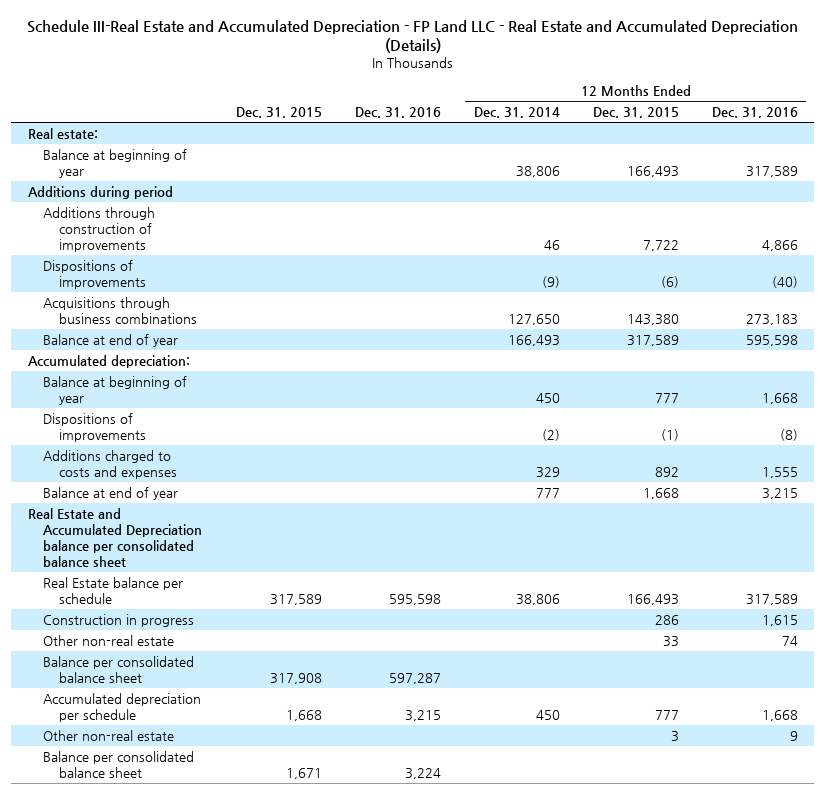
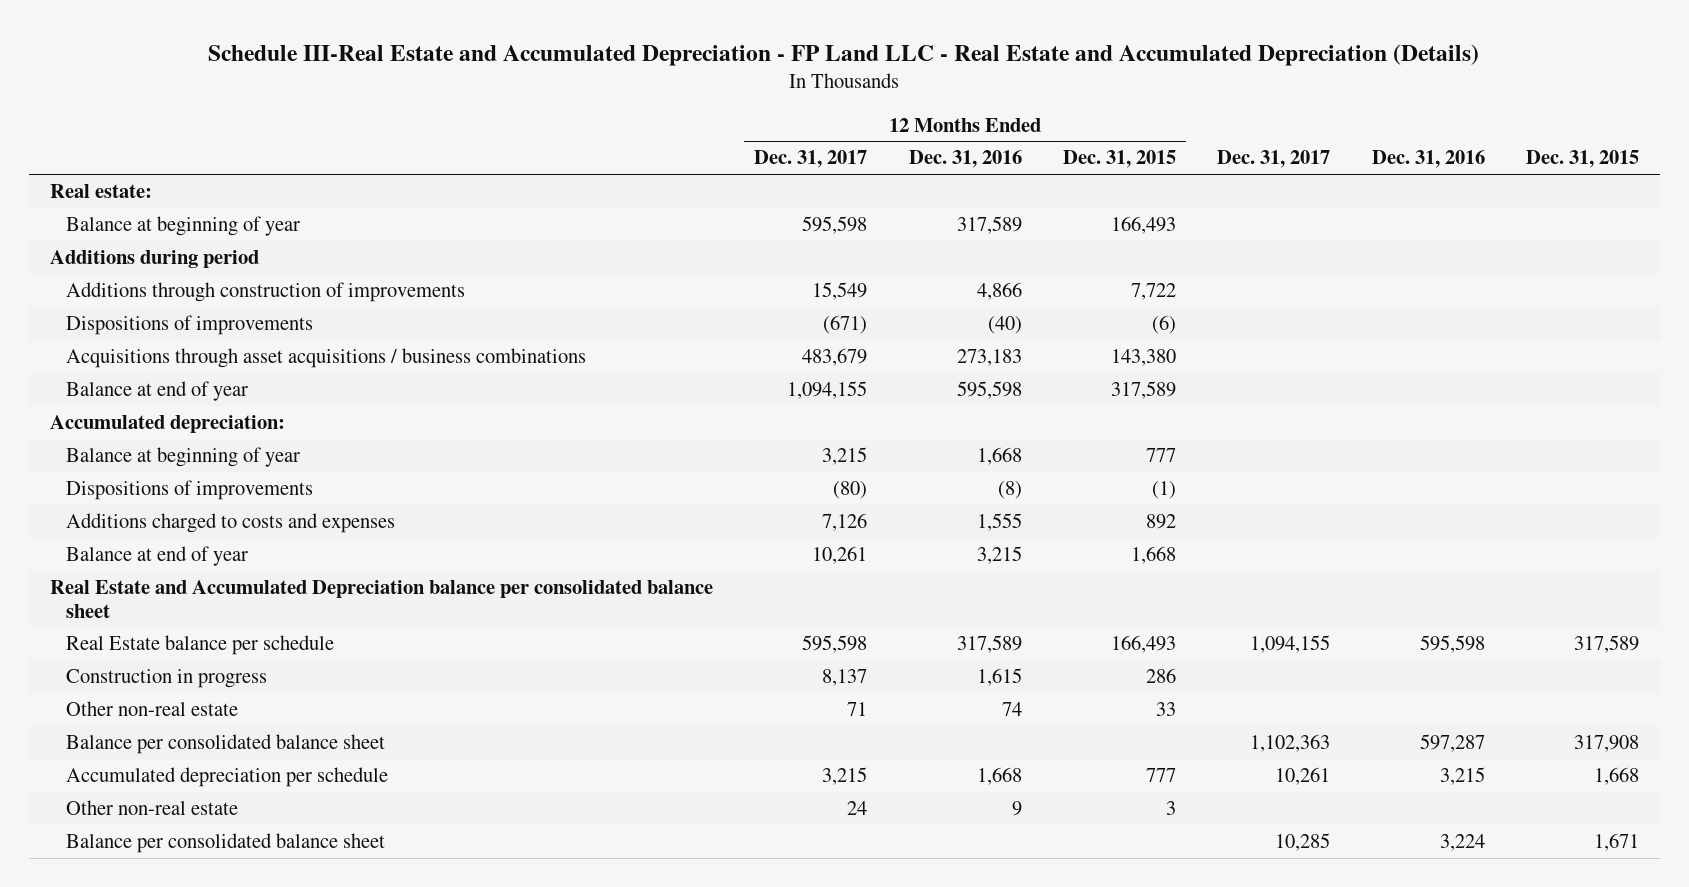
[473,107,560,119] Dec. 31, 2014 -> none
none -> [754,150,868,169] Dec. 31, 2017
none -> [1217,150,1331,169] Dec. 31, 2017
[43,297,197,324] Acquisitions through business combinations -> [65,348,586,369] Acquisitions through asset acquisitions / business combinations

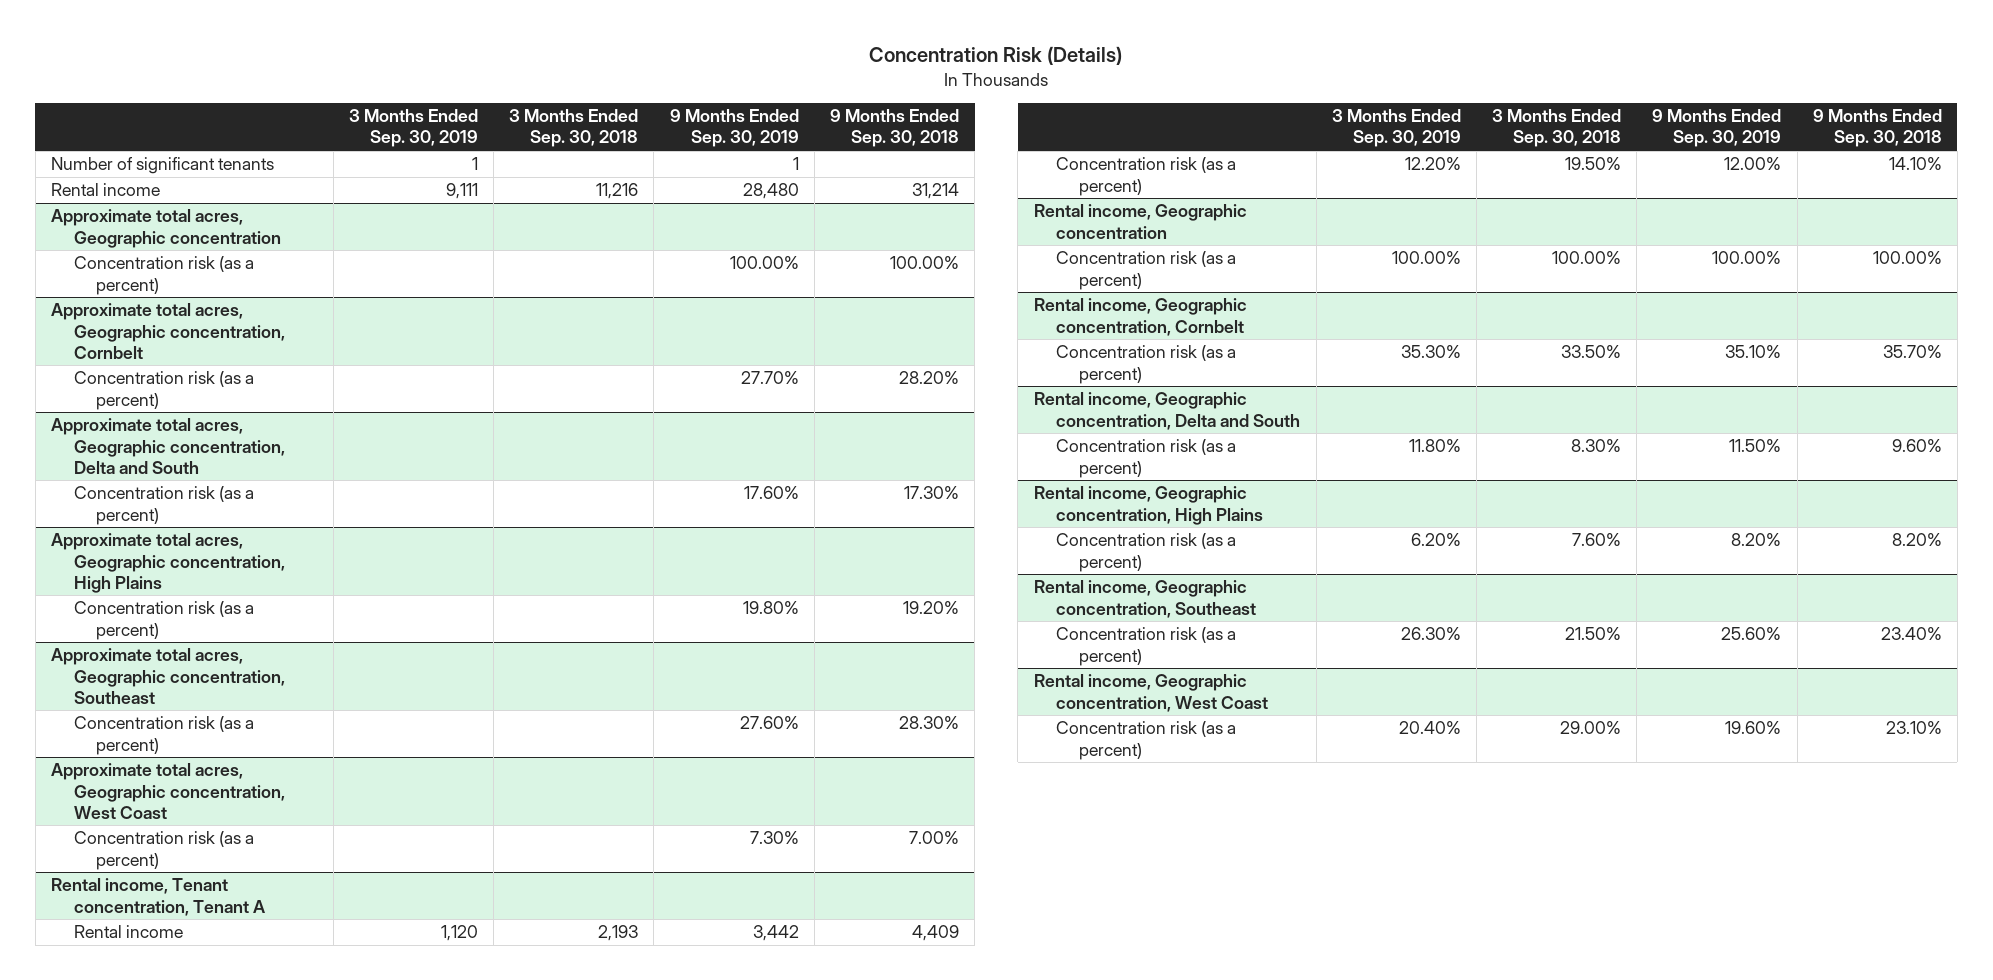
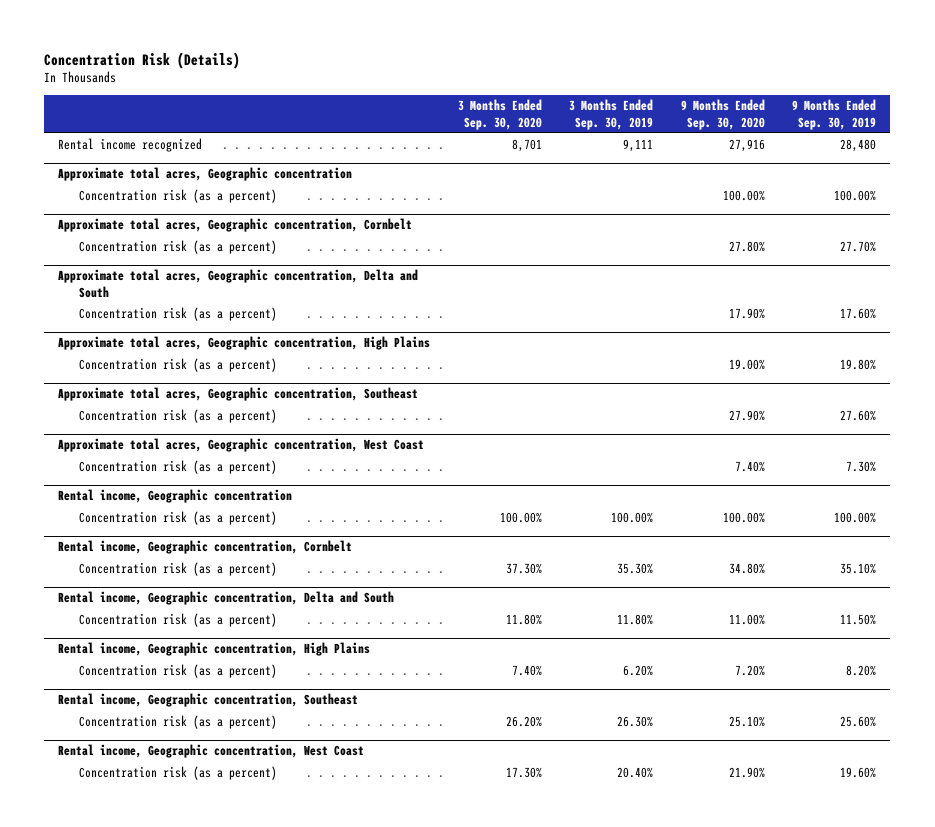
[509,109,639,148] 3 Months Ended Sep. 30, 2018 -> none
[829,109,959,148] 9 Months Ended Sep. 30, 2018 -> none
none -> [457,99,542,130] 3 Months Ended Sep. 30, 2020
none -> [680,99,765,130] 9 Months Ended Sep. 30, 2020
[50,157,274,175] Number of significant tenants -> none
[50,183,160,197] Rental income -> [58,138,203,153] Rental income recognized
[50,878,266,916] Rental income, Tenant concentration, Tenant A -> none
[73,925,183,939] Rental income -> none
[1056,157,1237,196] Concentration risk (as a percent) -> none

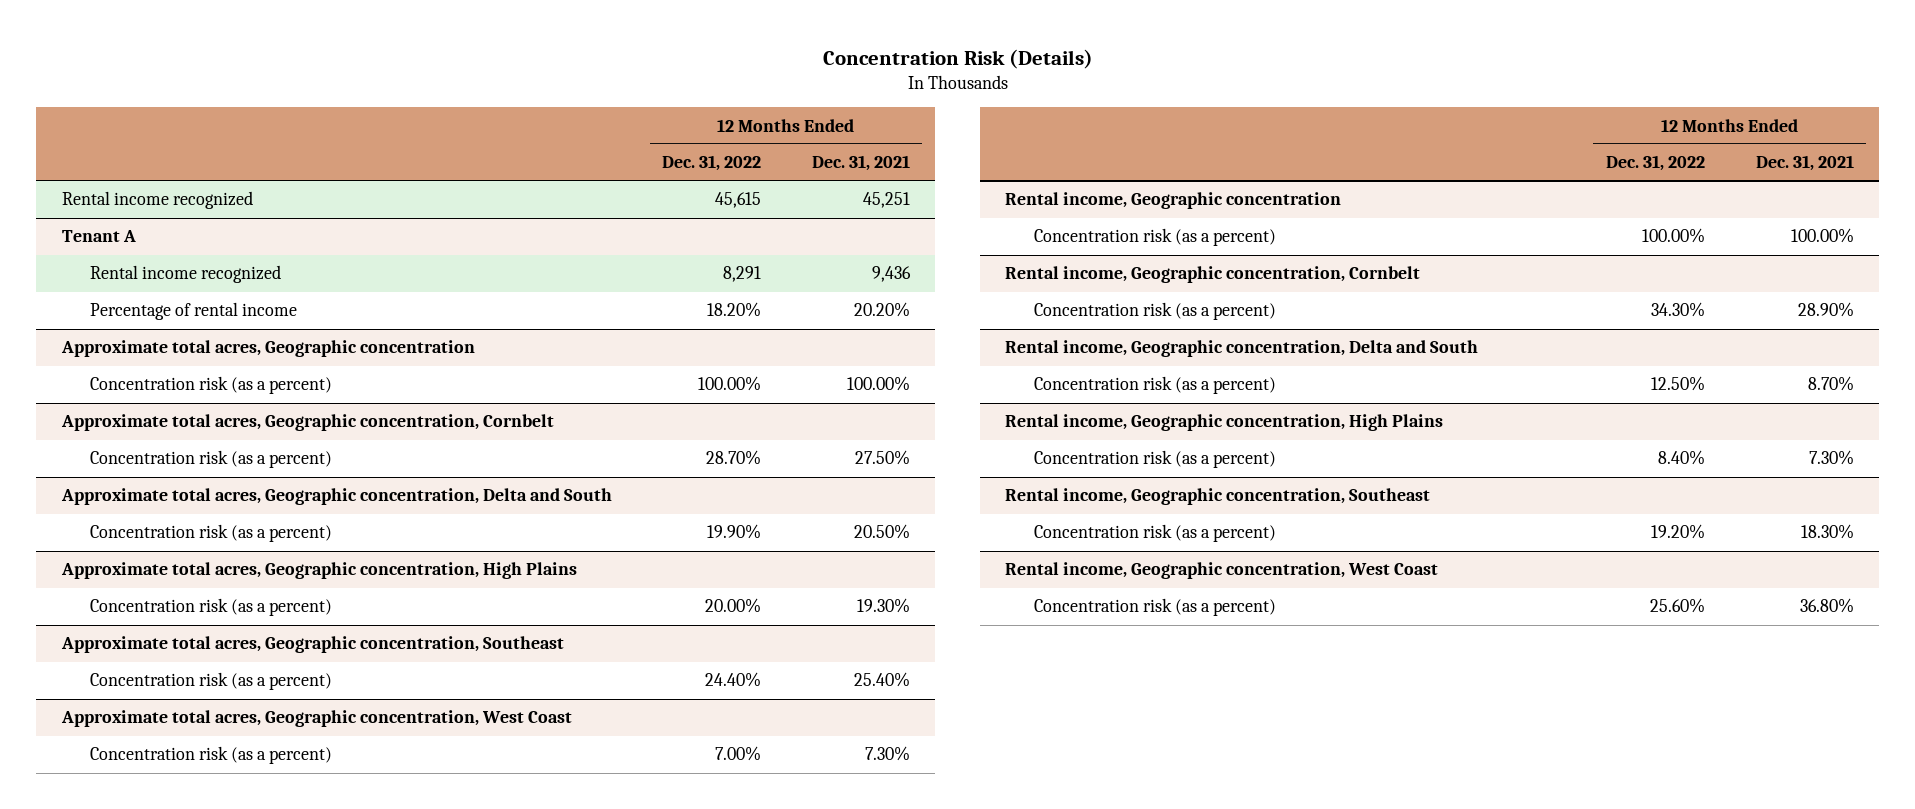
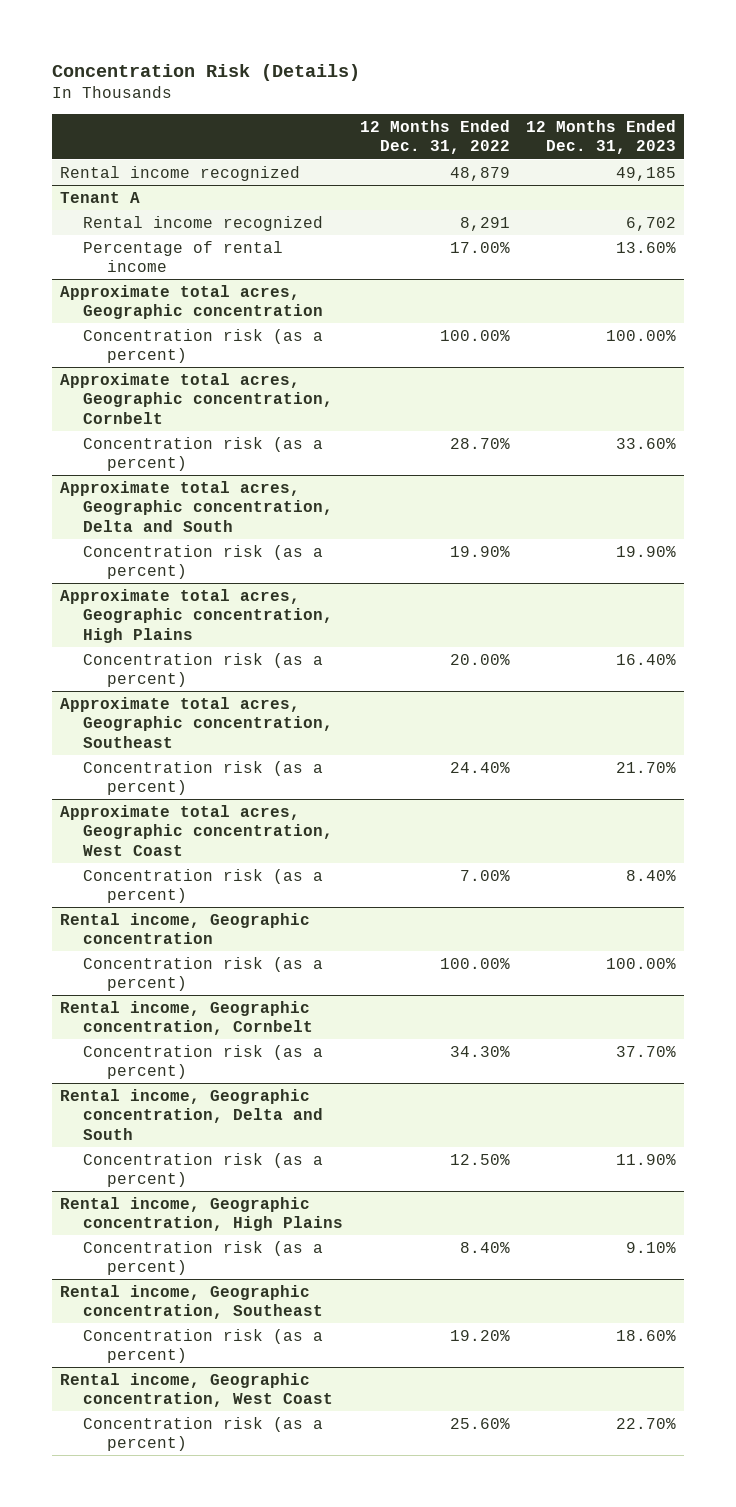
[811,155,910,172] Dec. 31, 2021 -> none
none -> [526,119,677,155] 12 Months Ended Dec. 31, 2023
[715,192,762,209] 45,615 -> [449,166,510,181] 48,879
[707,302,762,318] 18.20% -> [449,241,510,253] 17.00%

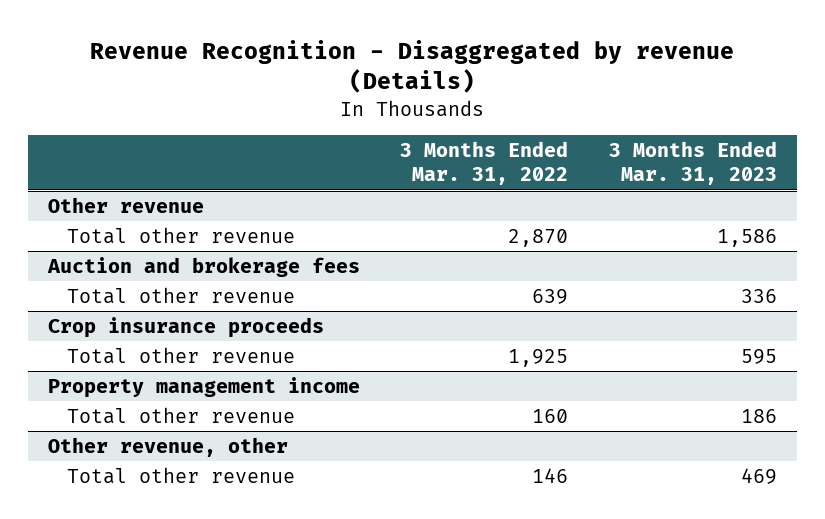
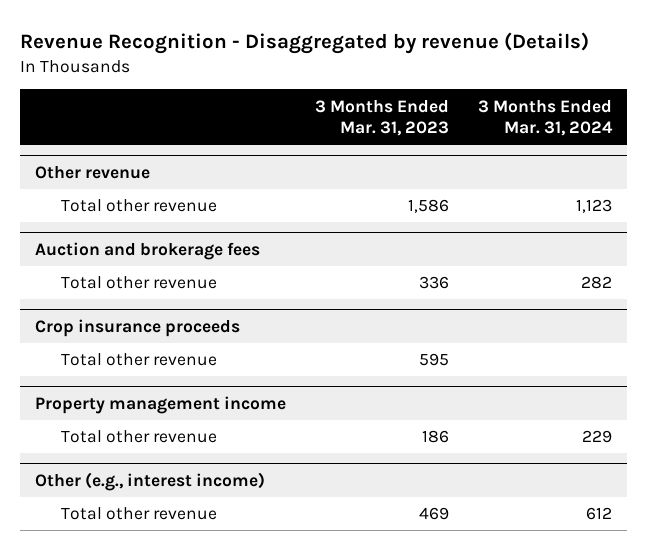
[400,141,569,186] 3 Months Ended Mar. 31, 2022 -> none
none -> [478,99,614,137] 3 Months Ended Mar. 31, 2024
[48,437,289,458] Other revenue, other -> [34,472,265,492] Other (e.g., interest income)

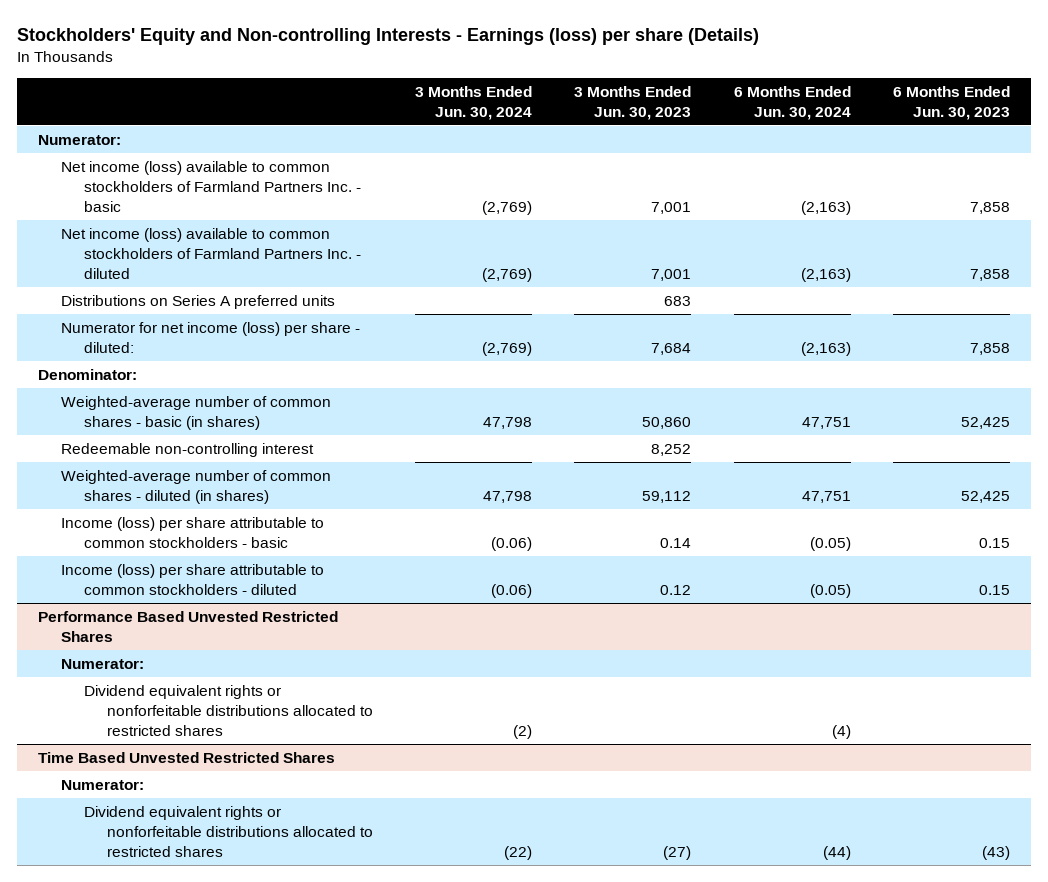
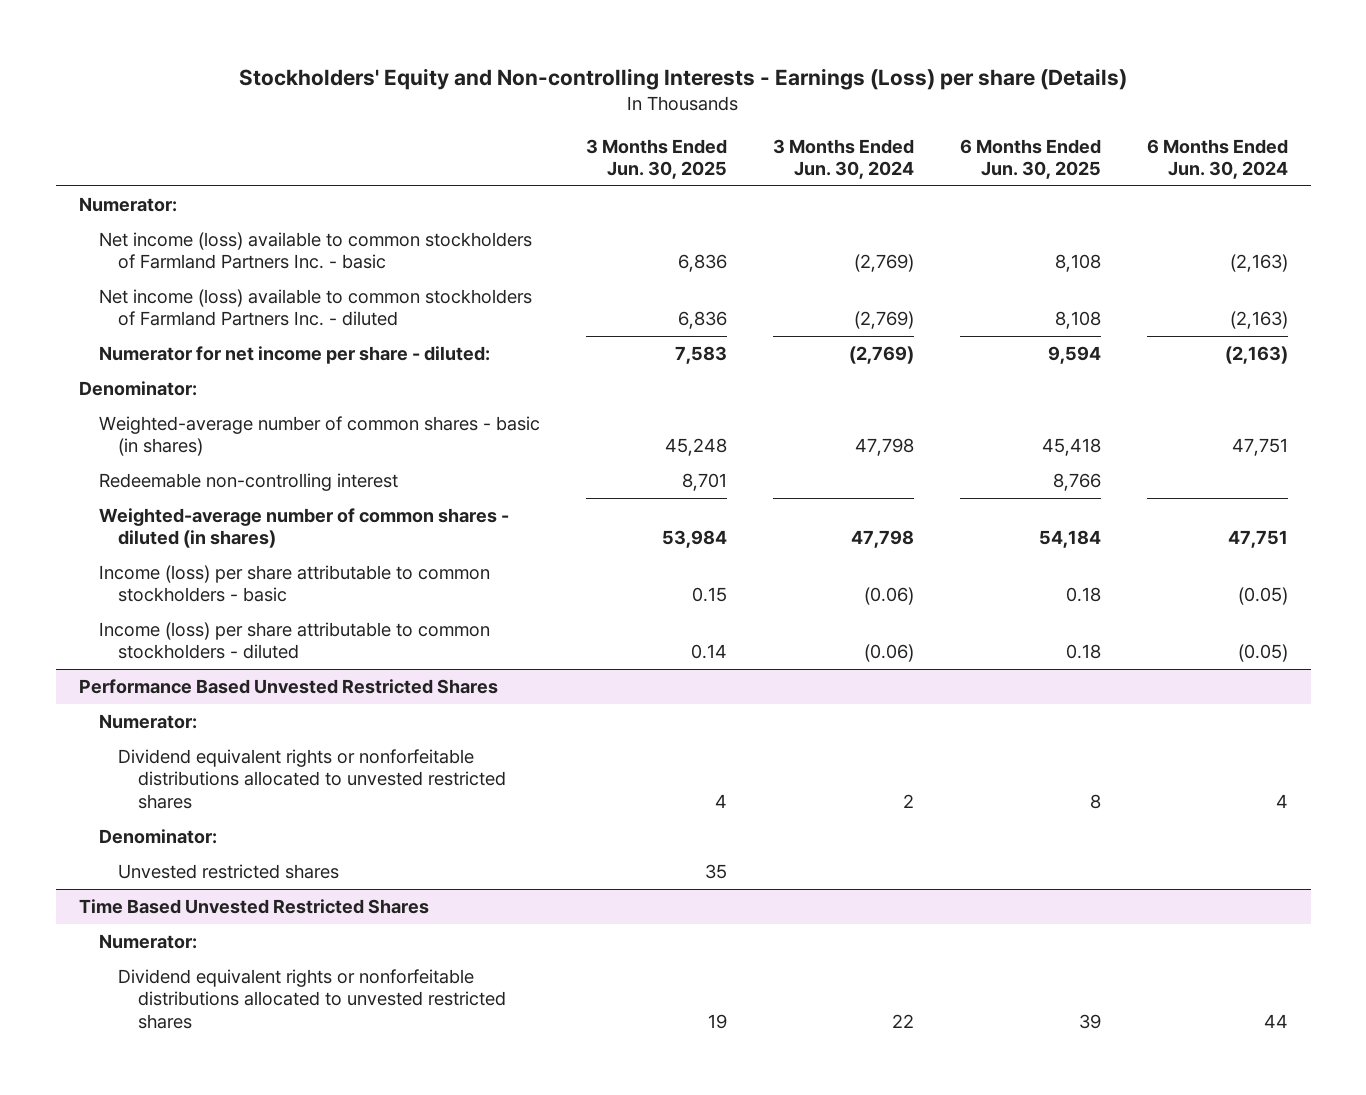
[17,28,760,46] Stockholders' Equity and Non-controlling Interests - Earnings (loss) per share (Details) -> [239,67,1128,90] Stockholders' Equity and Non-controlling Interests - Earnings (Loss) per share (Details)
[574,85,692,120] 3 Months Ended Jun. 30, 2023 -> none
[892,85,1010,120] 6 Months Ended Jun. 30, 2023 -> none
none -> [585,138,727,180] 3 Months Ended Jun. 30, 2025
none -> [959,138,1101,180] 6 Months Ended Jun. 30, 2025
[61,294,336,309] Distributions on Series A preferred units -> none
[61,321,361,353] Numerator for net income (loss) per share - diluted: -> [98,346,490,365] Numerator for net income per share - diluted:
[84,684,373,736] Dividend equivalent rights or nonforfeitable distributions allocated to restricted shares -> [118,749,506,809] Dividend equivalent rights or nonforfeitable distributions allocated to unvested restricted shares
[513,724,533,739] (2) -> [902,793,914,808] 2
[831,724,851,739] (4) -> [1275,793,1288,808] 4
none -> [98,829,217,845] Denominator:
none -> [118,864,340,880] Unvested restricted shares
[84,805,373,857] Dividend equivalent rights or nonforfeitable distributions allocated to restricted shares -> [118,969,506,1029] Dividend equivalent rights or nonforfeitable distributions allocated to unvested restricted shares
[504,845,533,860] (22) -> [891,1013,914,1028] 22
[822,845,851,860] (44) -> [1263,1013,1288,1028] 44

